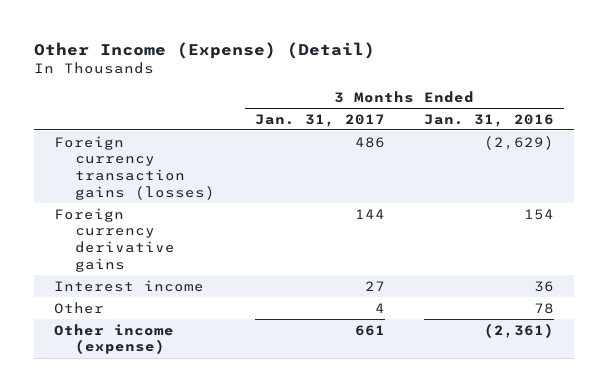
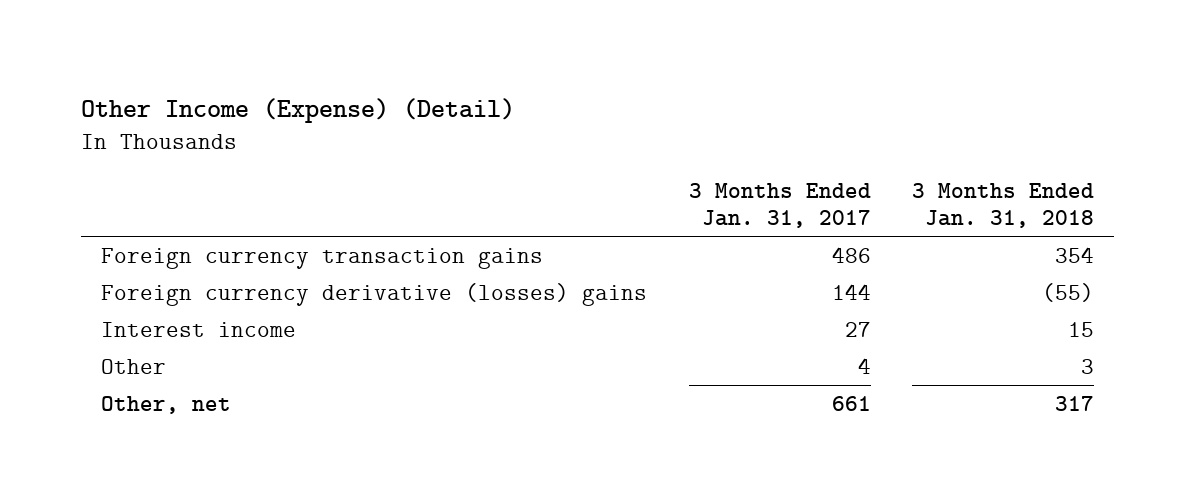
[424,113,555,127] Jan. 31, 2016 -> none
none -> [911,182,1094,229] 3 Months Ended Jan. 31, 2018
[54,135,216,201] Foreign currency transaction gains (losses) -> [101,247,544,269] Foreign currency transaction gains
[54,207,176,273] Foreign currency derivative gains -> [101,282,648,306] Foreign currency derivative (losses) gains
[54,323,175,355] Other income (expense) -> [101,395,232,414] Other, net

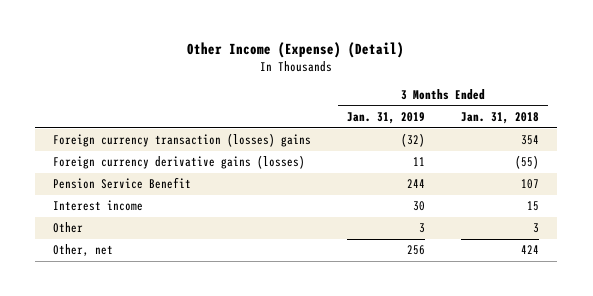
[688,182,871,229] 3 Months Ended Jan. 31, 2017 -> none
none -> [347,111,426,124] Jan. 31, 2019
[101,247,544,269] Foreign currency transaction gains -> [53,133,312,148] Foreign currency transaction (losses) gains
[101,282,648,306] Foreign currency derivative (losses) gains -> [53,155,306,170] Foreign currency derivative gains (losses)
none -> [53,177,192,190] Pension Service Benefit
[1054,395,1094,411] 317 -> [521,245,540,255] 424

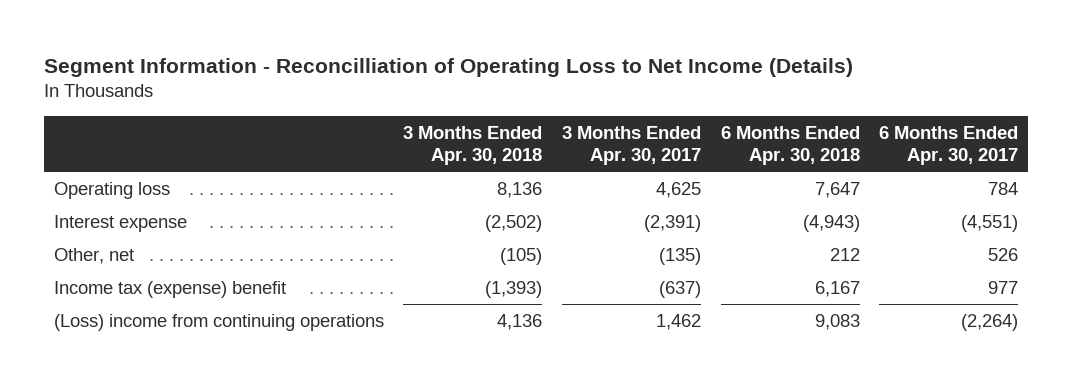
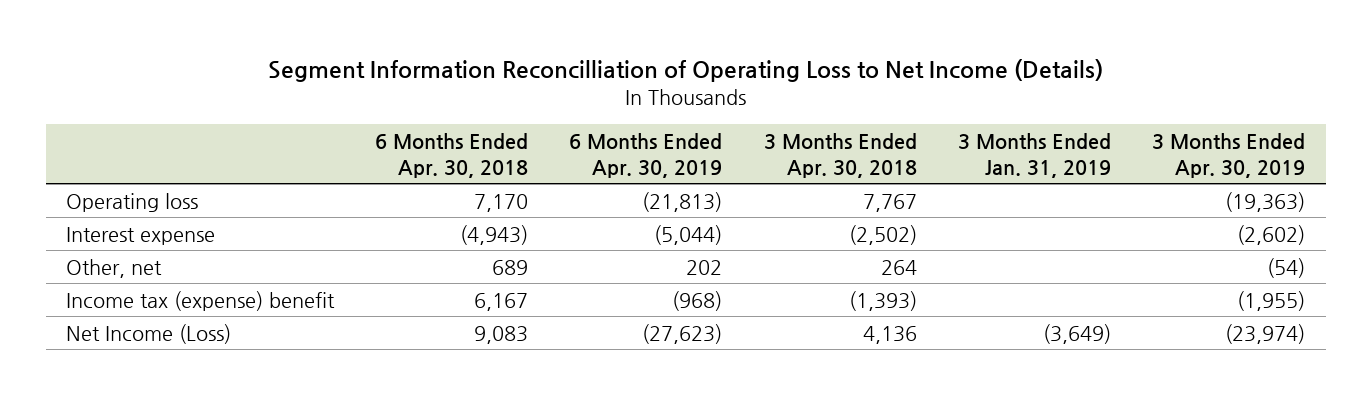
[43,57,853,77] Segment Information - Reconcilliation of Operating Loss to Net Income (Details) -> [267,58,1103,82] Segment Information Reconcilliation of Operating Loss to Net Income (Details)
[561,125,701,165] 3 Months Ended Apr. 30, 2017 -> none
[879,125,1019,165] 6 Months Ended Apr. 30, 2017 -> none
none -> [569,132,723,178] 6 Months Ended Apr. 30, 2019
none -> [957,132,1111,178] 3 Months Ended Jan. 31, 2019
none -> [1152,132,1306,178] 3 Months Ended Apr. 30, 2019
[497,182,543,199] 8,136 -> [862,193,917,212] 7,767
[814,182,860,199] 7,647 -> [474,193,529,212] 7,170
[500,248,543,266] (105) -> [880,259,917,275] 264
[829,248,860,262] 212 -> [492,259,529,275] 689
[53,314,384,332] (Loss) income from continuing operations -> [66,323,232,344] Net Income (Loss)

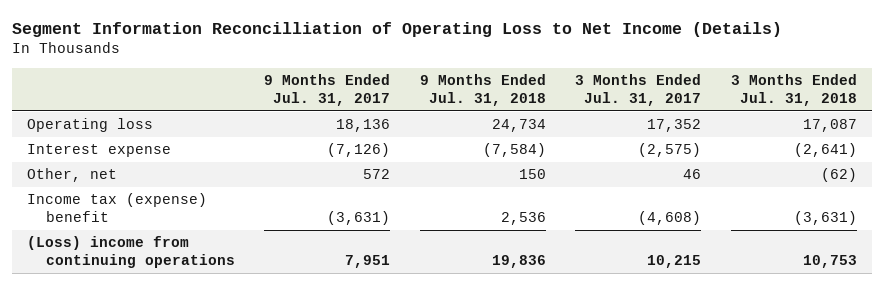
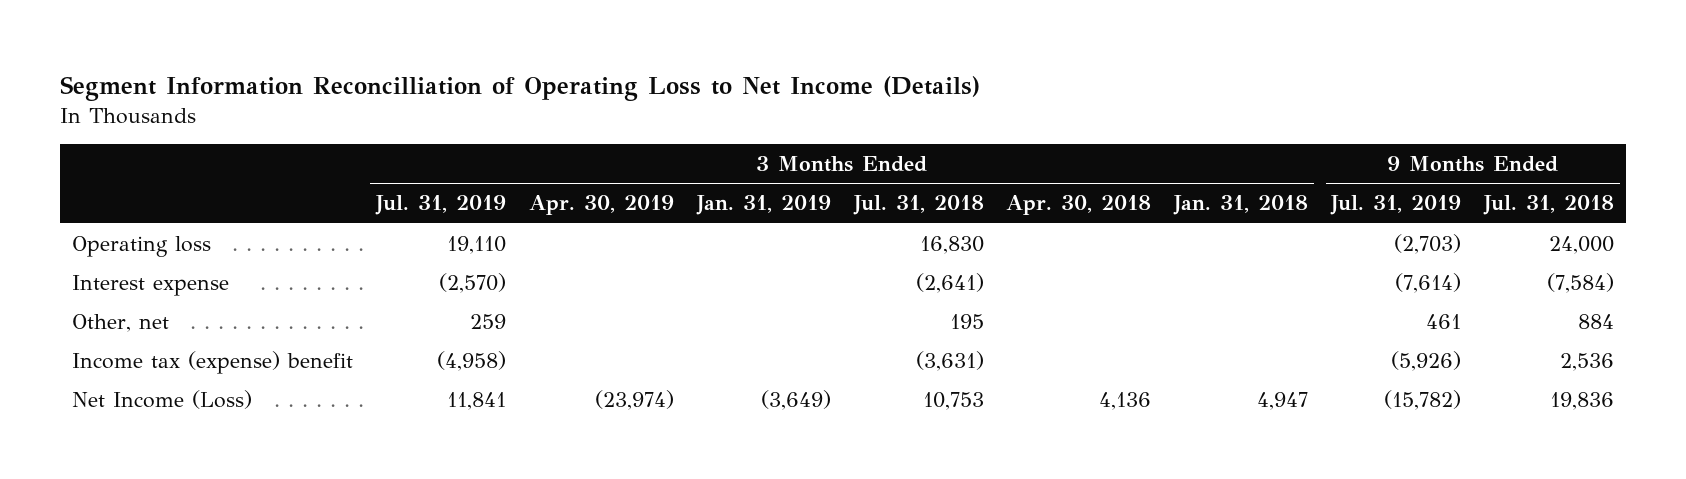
[264,74,391,106] 9 Months Ended Jul. 31, 2017 -> none
[575,74,702,106] 3 Months Ended Jul. 31, 2017 -> none
none -> [374,195,506,216] Jul. 31, 2019
none -> [528,195,674,216] Apr. 30, 2019
none -> [695,195,831,216] Jan. 31, 2019
none -> [1006,195,1152,216] Apr. 30, 2018
none -> [1173,195,1309,216] Jan. 31, 2018
none -> [1330,195,1462,216] Jul. 31, 2019
[491,119,546,133] 24,734 -> [1549,236,1615,255] 24,000
[802,119,857,133] 17,087 -> [919,236,984,255] 16,830
[518,169,546,180] 150 -> [1578,314,1615,330] 884
[820,168,857,183] (62) -> [949,314,984,330] 195
[26,236,236,269] (Loss) income from continuing operations -> [71,390,252,410] Net Income (Loss)

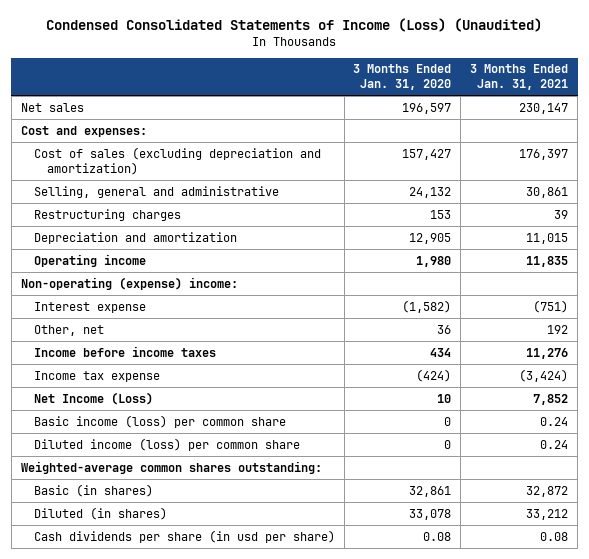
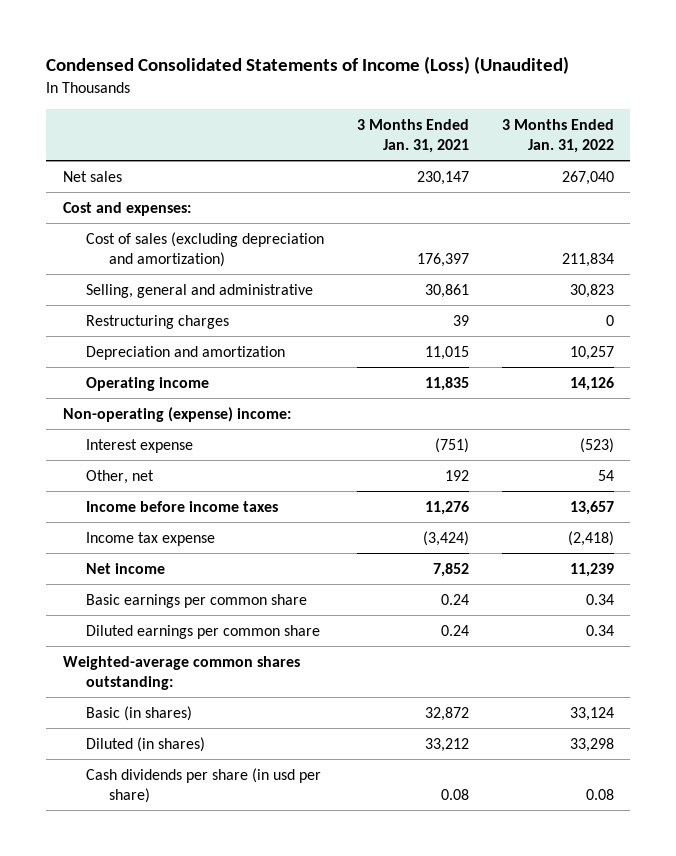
[353,64,452,91] 3 Months Ended Jan. 31, 2020 -> none
none -> [501,119,614,153] 3 Months Ended Jan. 31, 2022
[33,391,153,405] Net Income (Loss) -> [85,562,165,574] Net income
[33,414,286,428] Basic income (loss) per common share -> [85,593,307,608] Basic earnings per common share
[33,437,300,451] Diluted income (loss) per common share -> [85,624,320,639] Diluted earnings per common share

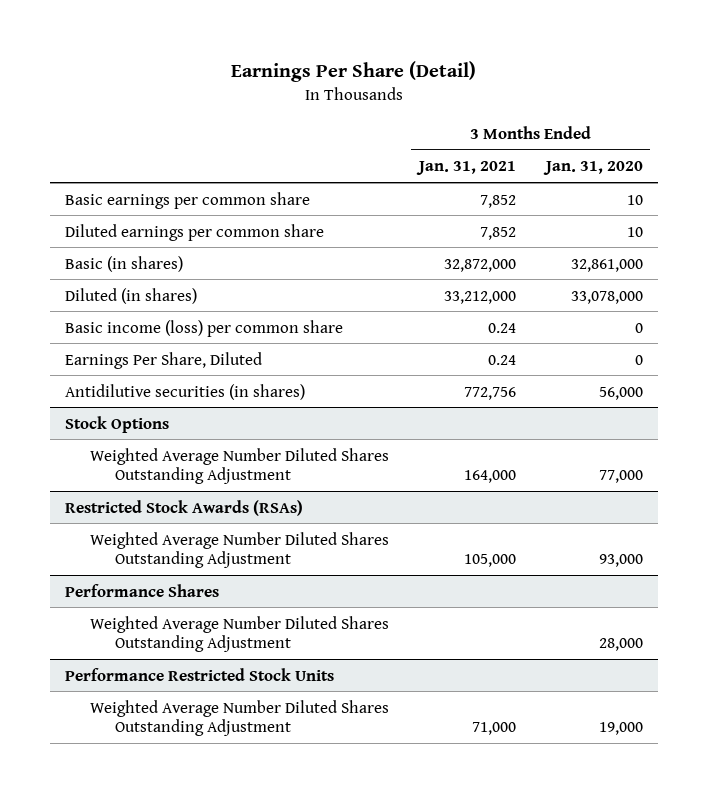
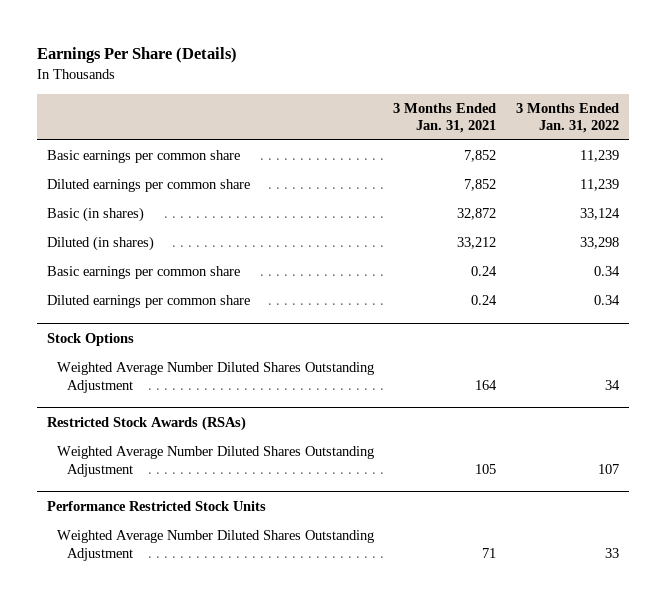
[230,60,476,82] Earnings Per Share (Detail) -> [36,47,237,64] Earnings Per Share (Details)
[542,161,643,176] Jan. 31, 2020 -> none
none -> [515,102,619,134] 3 Months Ended Jan. 31, 2022
[65,383,306,400] Antidilutive securities (in shares) -> none
[443,258,516,272] 32,872,000 -> [457,208,497,221] 32,872
[443,290,516,304] 33,212,000 -> [457,237,497,250] 33,212
[65,319,344,337] Basic income (loss) per common share -> [46,266,240,280] Basic earnings per common share
[65,351,263,369] Earnings Per Share, Diluted -> [46,295,250,309] Diluted earnings per common share
[463,470,516,484] 164,000 -> [475,379,498,390] 164
[65,583,220,597] Performance Shares -> none
[90,615,390,653] Weighted Average Number Diluted Shares Outstanding Adjustment -> none
[463,554,516,568] 105,000 -> [475,463,497,474] 105
[471,722,516,736] 71,000 -> [482,547,497,558] 71

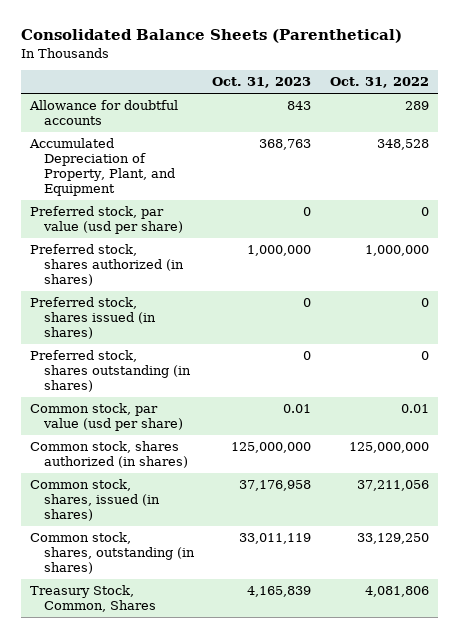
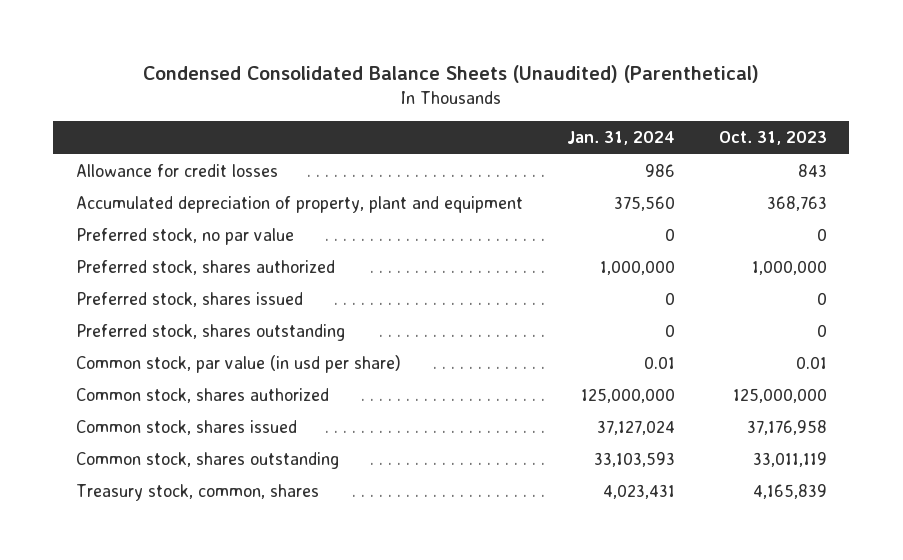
[20,29,402,44] Consolidated Balance Sheets (Parenthetical) -> [143,65,760,84] Condensed Consolidated Balance Sheets (Unaudited) (Parenthetical)
[329,77,429,89] Oct. 31, 2022 -> none
none -> [566,131,675,146] Jan. 31, 2024
[28,100,178,126] Allowance for doubtful accounts -> [75,164,278,178] Allowance for credit losses
[28,138,176,196] Accumulated Depreciation of Property, Plant, and Equipment -> [75,196,523,214] Accumulated depreciation of property, plant and equipment
[29,206,184,235] Preferred stock, par value (usd per share) -> [75,228,294,246] Preferred stock, no par value
[29,244,185,286] Preferred stock, shares authorized (in shares) -> [75,260,335,276] Preferred stock, shares authorized
[29,297,157,339] Preferred stock, shares issued (in shares) -> [75,292,303,308] Preferred stock, shares issued
[29,350,192,392] Preferred stock, shares outstanding (in shares) -> [75,324,345,342] Preferred stock, shares outstanding
[29,403,184,432] Common stock, par value (usd per share) -> [75,355,401,374] Common stock, par value (in usd per share)
[29,441,189,469] Common stock, shares authorized (in shares) -> [75,388,329,404] Common stock, shares authorized
[29,479,161,521] Common stock, shares, issued (in shares) -> [75,420,297,436] Common stock, shares issued
[29,532,196,574] Common stock, shares, outstanding (in shares) -> [75,452,339,470] Common stock, shares outstanding
[29,585,157,613] Treasury Stock, Common, Shares -> [75,484,319,502] Treasury stock, common, shares

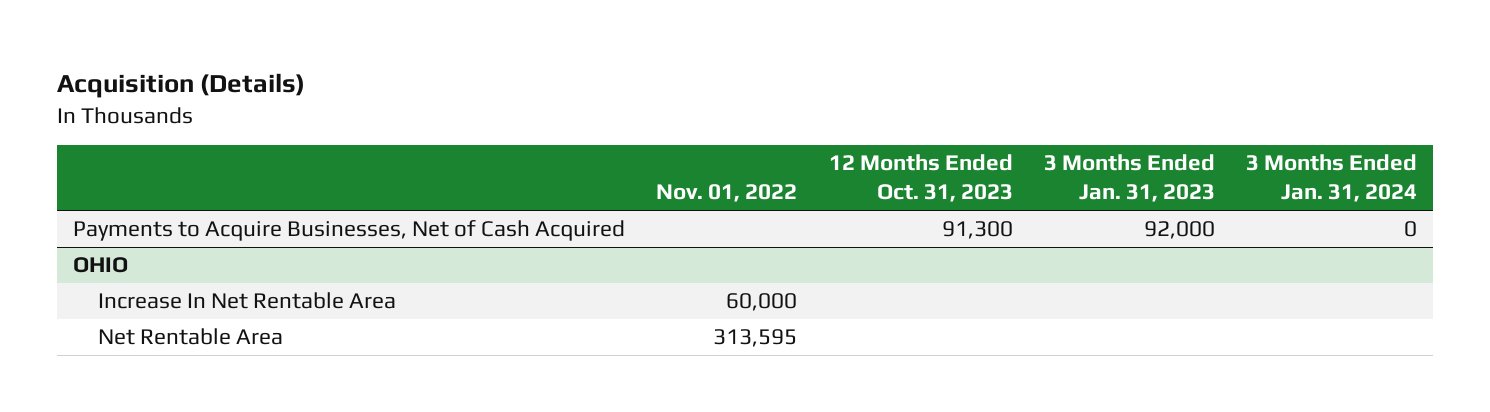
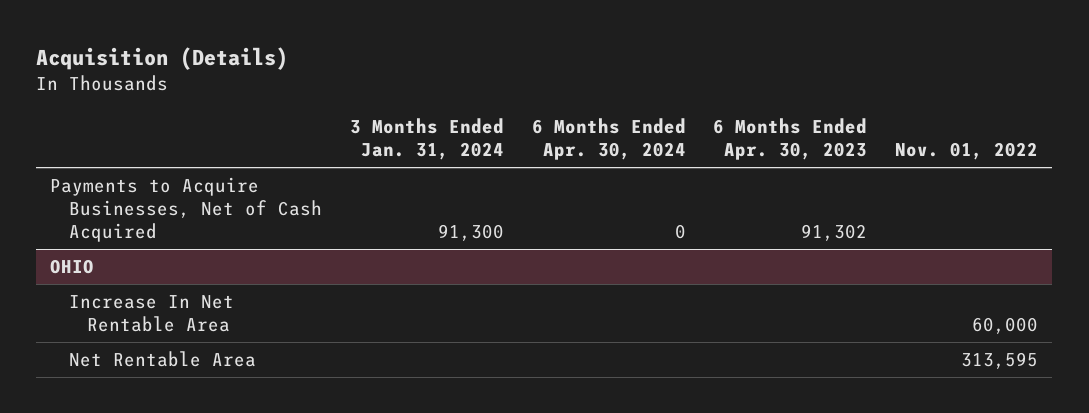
[828,154,1013,203] 12 Months Ended Oct. 31, 2023 -> none
[1044,154,1216,203] 3 Months Ended Jan. 31, 2023 -> none
none -> [531,117,686,161] 6 Months Ended Apr. 30, 2024
none -> [713,117,868,161] 6 Months Ended Apr. 30, 2023
[1404,221,1418,238] 0 -> [437,224,504,242] 91,300

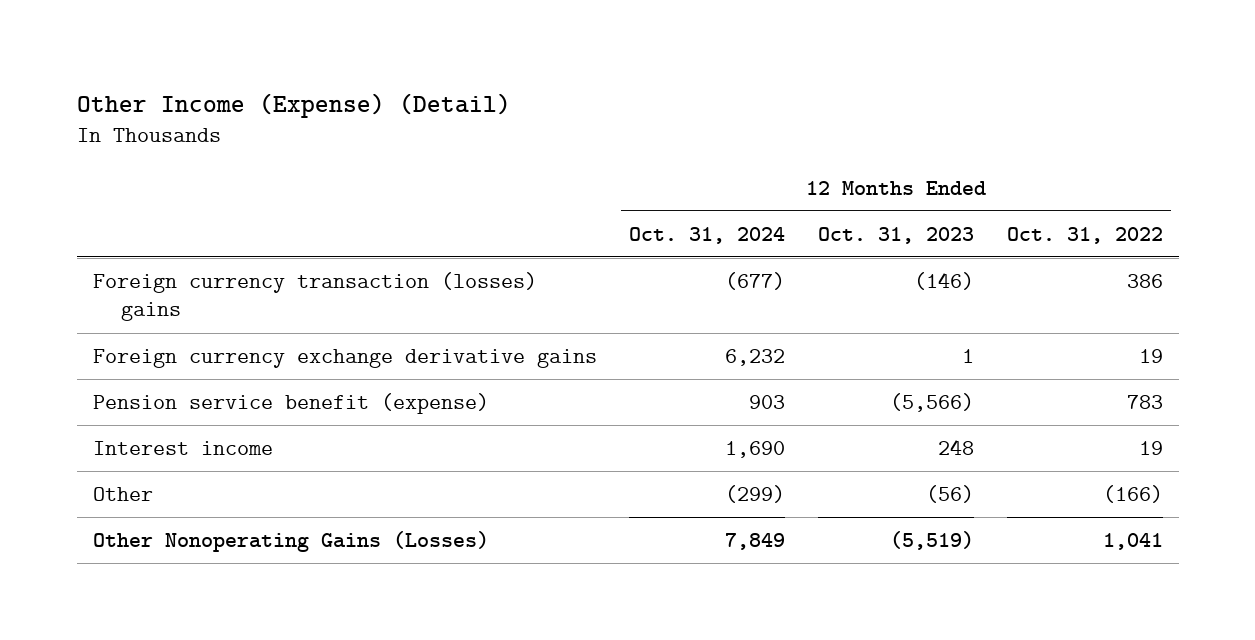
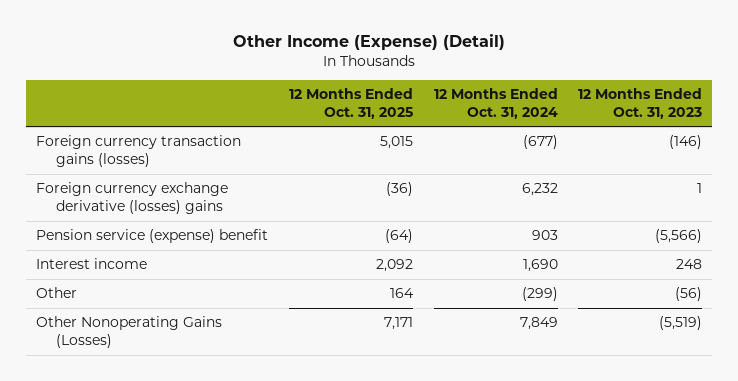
[1006,226,1163,244] Oct. 31, 2022 -> none
none -> [288,87,413,119] 12 Months Ended Oct. 31, 2025
[92,271,537,322] Foreign currency transaction (losses) gains -> [36,135,242,167] Foreign currency transaction gains (losses)
[92,348,597,368] Foreign currency exchange derivative gains -> [36,182,229,214] Foreign currency exchange derivative (losses) gains
[92,392,489,414] Pension service benefit (expense) -> [36,229,269,244] Pension service (expense) benefit

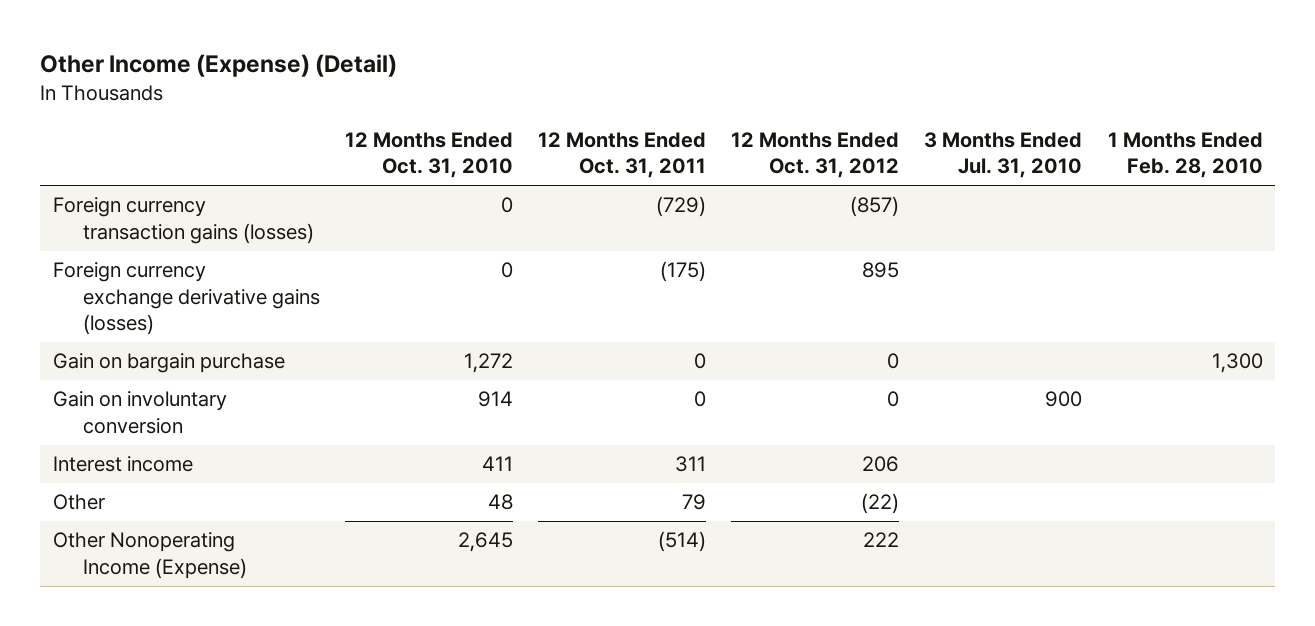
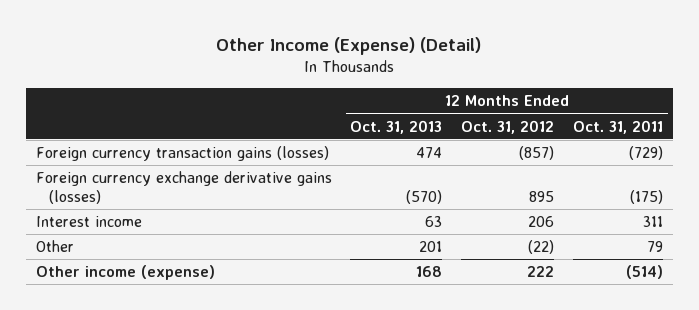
[345,131,514,179] 12 Months Ended Oct. 31, 2010 -> none
[924,131,1083,179] 3 Months Ended Jul. 31, 2010 -> none
[1107,131,1263,179] 1 Months Ended Feb. 28, 2010 -> none
none -> [350,119,443,134] Oct. 31, 2013
[52,353,285,374] Gain on bargain purchase -> none
[52,391,227,434] Gain on involuntary conversion -> none
[52,532,247,579] Other Nonoperating Income (Expense) -> [35,265,215,281] Other income (expense)

